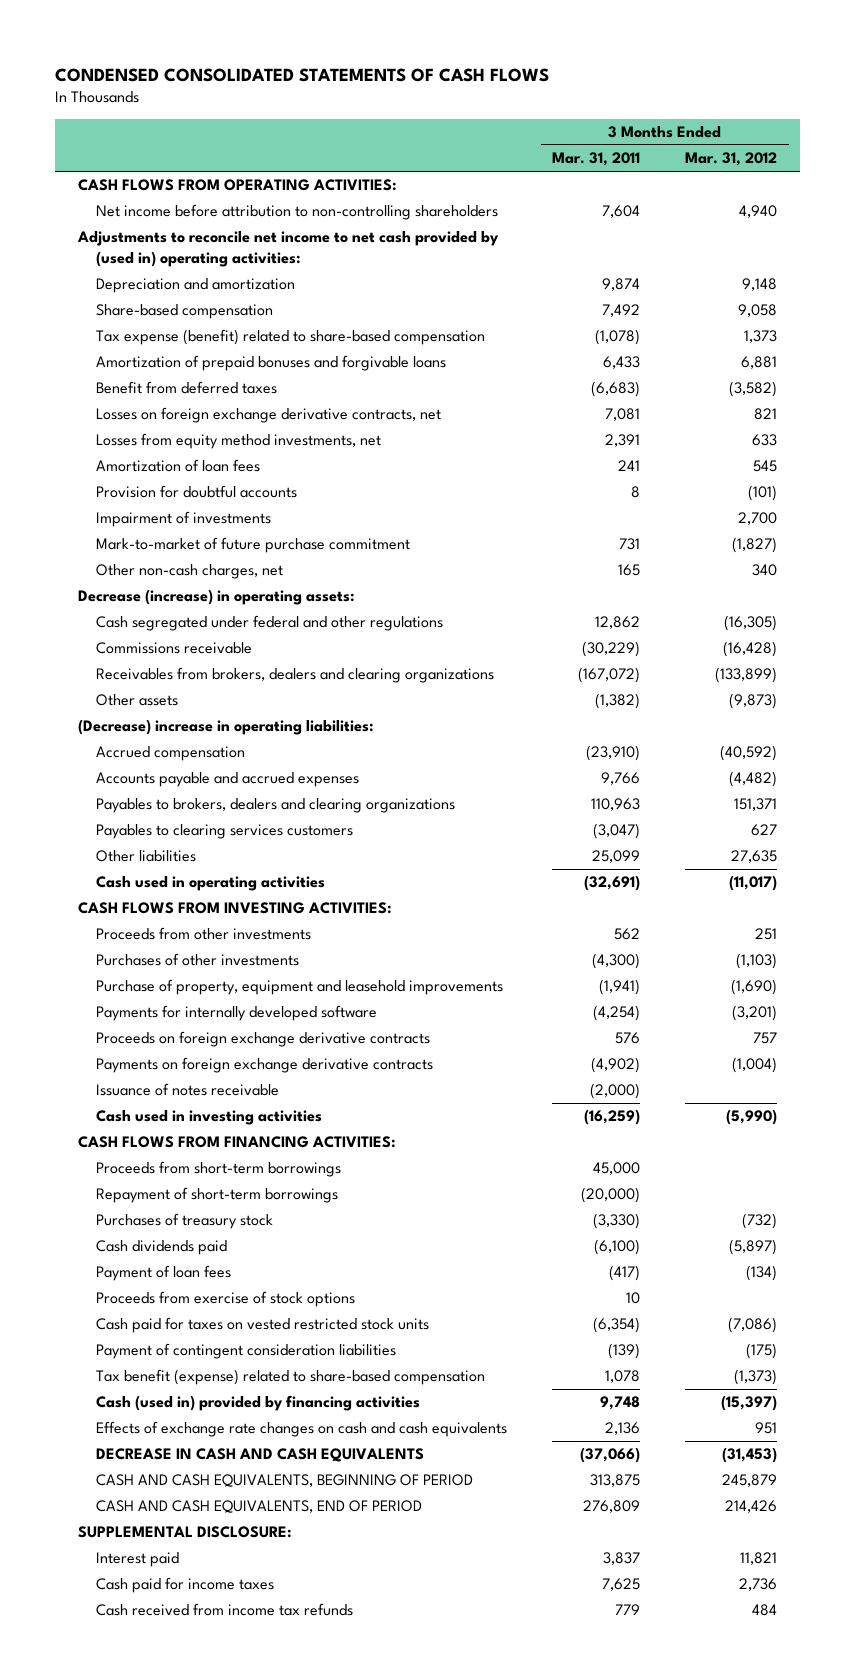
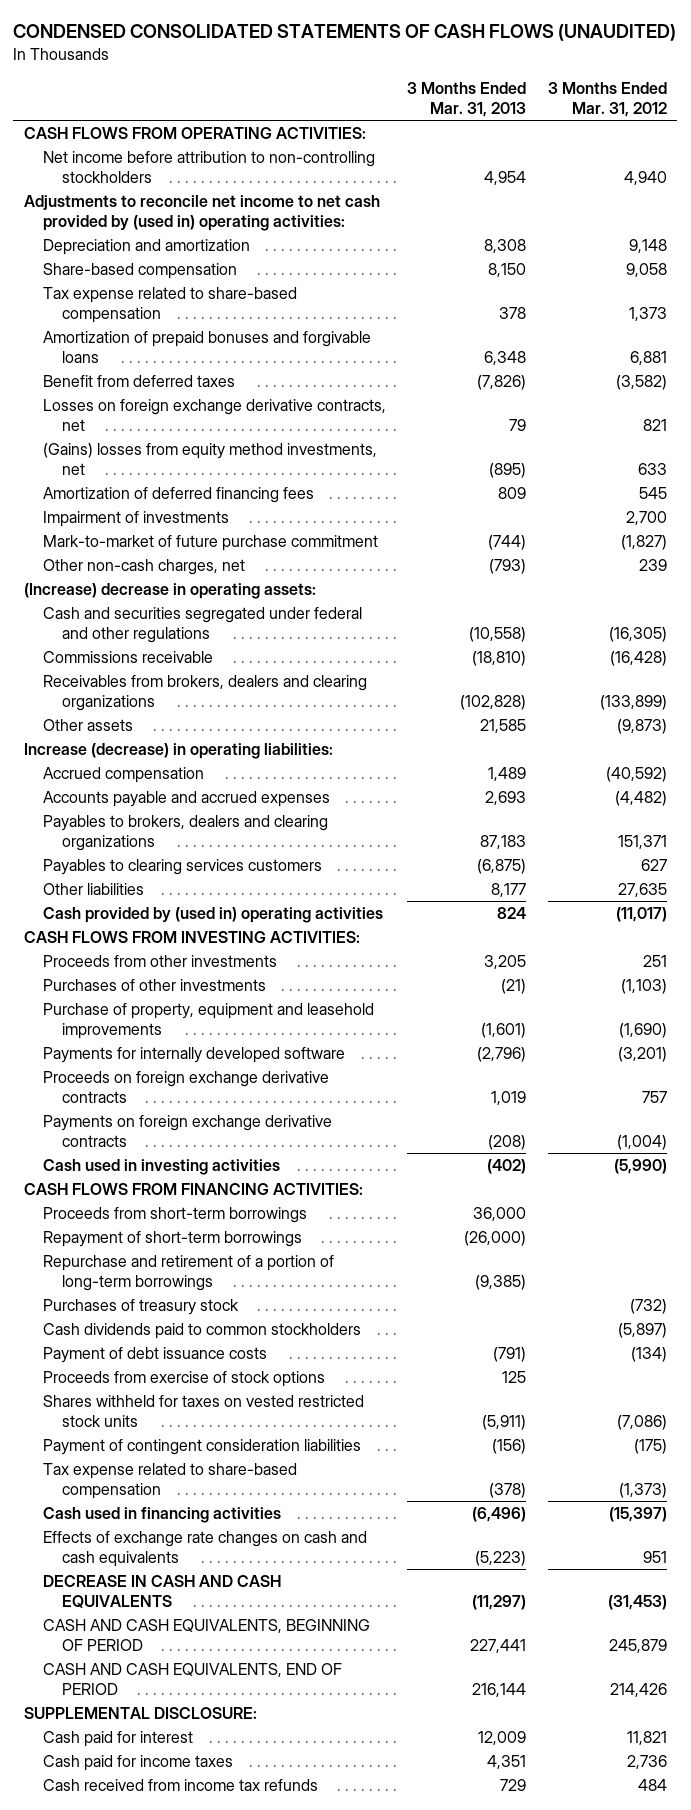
[55,67,550,82] CONDENSED CONSOLIDATED STATEMENTS OF CASH FLOWS -> [13,24,677,42] CONDENSED CONSOLIDATED STATEMENTS OF CASH FLOWS (UNAUDITED)
[552,152,641,167] Mar. 31, 2011 -> none
none -> [407,81,527,118] 3 Months Ended Mar. 31, 2013
[96,204,499,221] Net income before attribution to non-controlling shareholders -> [43,150,376,184] Net income before attribution to non-controlling stockholders
[96,329,486,346] Tax expense (benefit) related to share-based compensation -> [43,286,298,324] Tax expense related to share-based compensation
[96,485,298,499] Provision for doubtful accounts -> none
[96,433,382,450] Losses from equity method investments, net -> [43,442,378,476] (Gains) losses from equity method investments, net
[96,459,261,473] Amortization of loan fees -> [43,486,315,503] Amortization of deferred financing fees
[752,564,778,577] 340 -> [638,558,667,571] 239
[77,589,355,606] Decrease (increase) in operating assets: -> [23,582,316,599] (Increase) decrease in operating assets:
[96,615,444,632] Cash segregated under federal and other regulations -> [43,606,363,644] Cash and securities segregated under federal and other regulations
[77,719,374,736] (Decrease) increase in operating liabilities: -> [23,742,333,759] Increase (decrease) in operating liabilities:
[96,876,326,892] Cash used in operating activities -> [43,906,384,923] Cash provided by (used in) operating activities
[96,1083,280,1097] Issuance of notes receivable -> none
none -> [43,1254,335,1292] Repurchase and retirement of a portion of long-term borrowings
[96,1240,228,1256] Cash dividends paid -> [43,1322,362,1339] Cash dividends paid to common stockholders
[96,1265,232,1282] Payment of loan fees -> [43,1346,268,1363] Payment of debt issuance costs
[96,1317,430,1334] Cash paid for taxes on vested restricted stock units -> [43,1394,365,1428] Shares withheld for taxes on vested restricted stock units
[96,1369,486,1386] Tax benefit (expense) related to share-based compensation -> [43,1462,298,1500] Tax expense related to share-based compensation
[96,1395,421,1412] Cash (used in) provided by financing activities -> [43,1506,282,1523] Cash used in financing activities
[96,1552,180,1568] Interest paid -> [43,1730,194,1747] Cash paid for interest

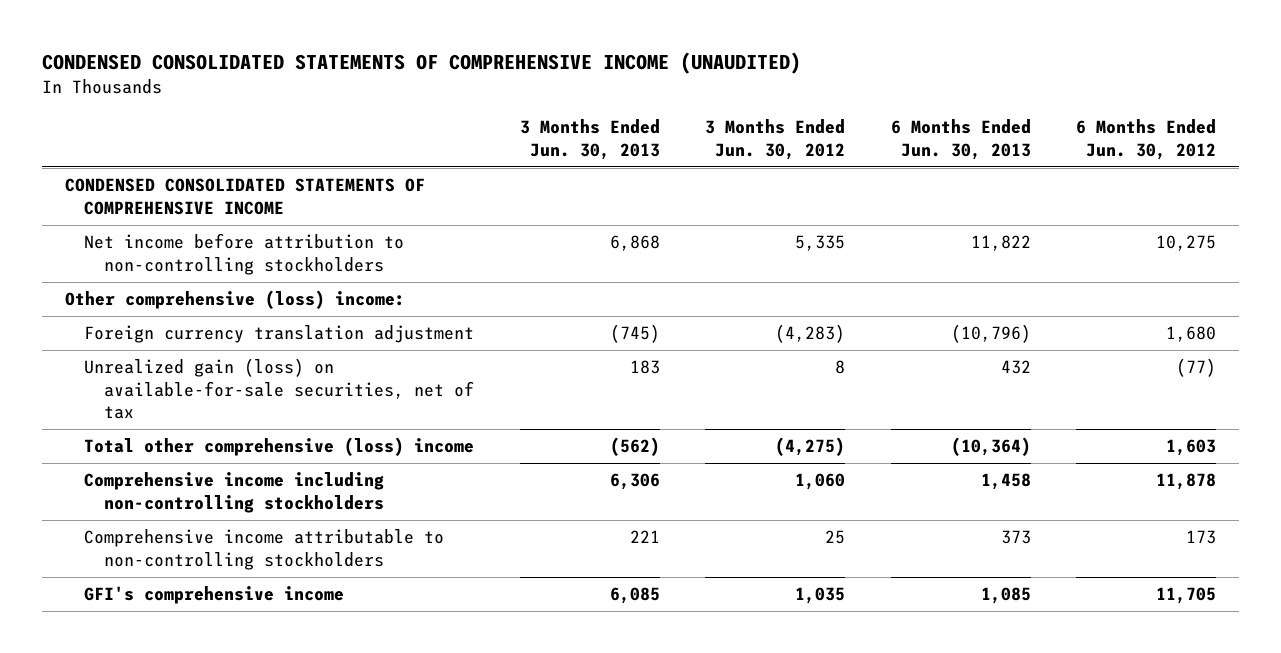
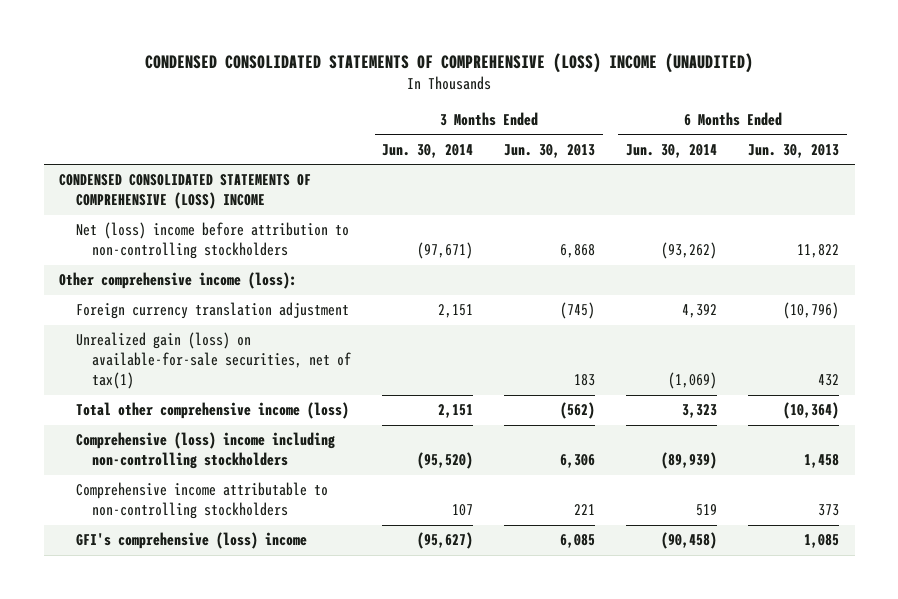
[41,51,801,74] CONDENSED CONSOLIDATED STATEMENTS OF COMPREHENSIVE INCOME (UNAUDITED) -> [145,53,754,74] CONDENSED CONSOLIDATED STATEMENTS OF COMPREHENSIVE (LOSS) INCOME (UNAUDITED)
[705,119,846,160] 3 Months Ended Jun. 30, 2012 -> none
[1076,119,1217,160] 6 Months Ended Jun. 30, 2012 -> none
none -> [382,143,474,158] Jun. 30, 2014
none -> [626,143,718,158] Jun. 30, 2014
[64,178,425,215] CONDENSED CONSOLIDATED STATEMENTS OF COMPREHENSIVE INCOME -> [59,174,312,210] CONDENSED CONSOLIDATED STATEMENTS OF COMPREHENSIVE (LOSS) INCOME
[84,233,405,275] Net income before attribution to non-controlling stockholders -> [75,222,349,260] Net (loss) income before attribution to non-controlling stockholders
[64,290,405,310] Other comprehensive (loss) income: -> [59,272,298,290] Other comprehensive income (loss):
[84,358,475,420] Unrealized gain (loss) on available-for-sale securities, net of tax -> [75,332,352,390] Unrealized gain (loss) on available-for-sale securities, net of tax(1)
[84,437,475,457] Total other comprehensive (loss) income -> [75,402,349,420] Total other comprehensive income (loss)
[84,472,385,513] Comprehensive income including non-controlling stockholders -> [75,432,335,470] Comprehensive (loss) income including non-controlling stockholders
[84,586,345,605] GFI's comprehensive income -> [75,532,307,550] GFI's comprehensive (loss) income

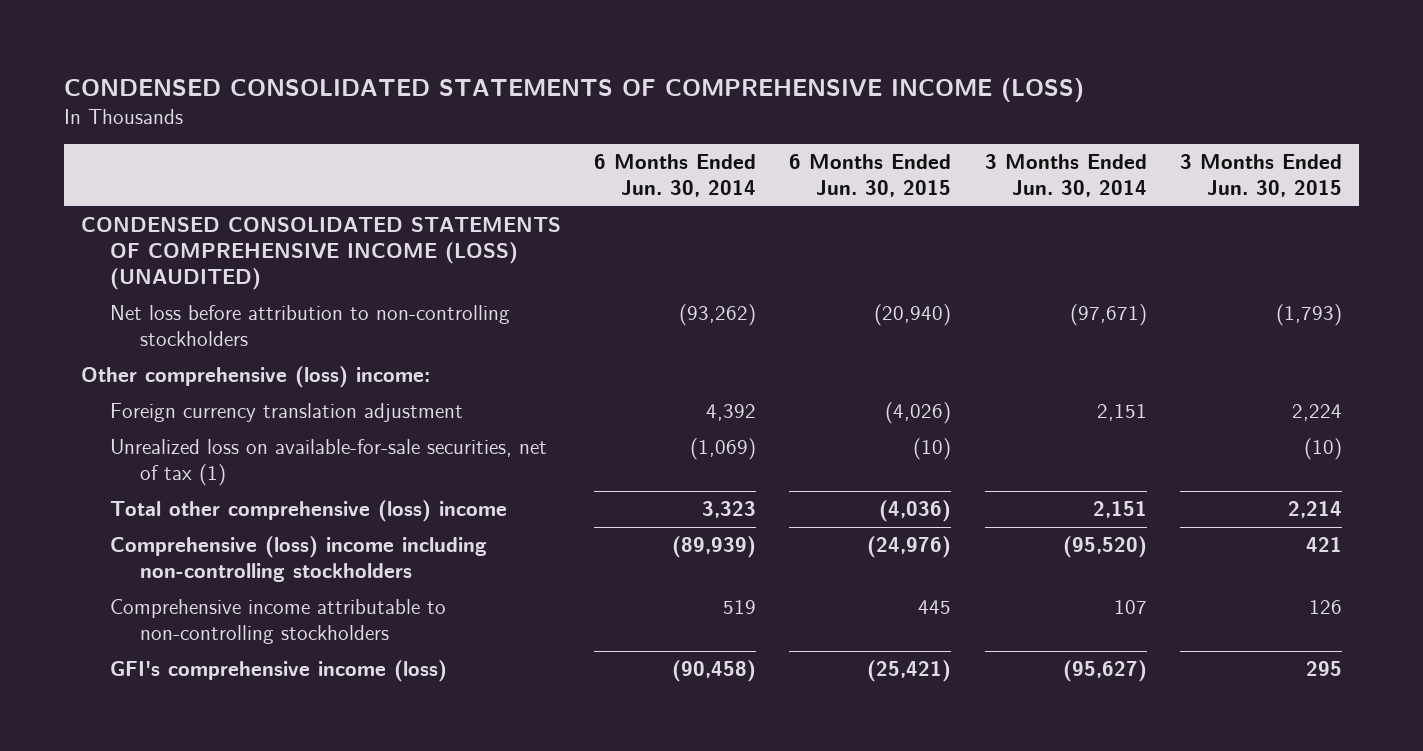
[145,53,754,74] CONDENSED CONSOLIDATED STATEMENTS OF COMPREHENSIVE (LOSS) INCOME (UNAUDITED) -> [63,77,1084,102] CONDENSED CONSOLIDATED STATEMENTS OF COMPREHENSIVE INCOME (LOSS)
[504,143,596,158] Jun. 30, 2013 -> none
[748,143,840,158] Jun. 30, 2013 -> none
none -> [789,154,952,198] 6 Months Ended Jun. 30, 2015
none -> [1180,154,1343,198] 3 Months Ended Jun. 30, 2015
[59,174,312,210] CONDENSED CONSOLIDATED STATEMENTS OF COMPREHENSIVE (LOSS) INCOME -> [80,217,561,291] CONDENSED CONSOLIDATED STATEMENTS OF COMPREHENSIVE INCOME (LOSS) (UNAUDITED)
[75,222,349,260] Net (loss) income before attribution to non-controlling stockholders -> [110,305,511,347] Net loss before attribution to non-controlling stockholders
[59,272,298,290] Other comprehensive income (loss): -> [80,366,430,389] Other comprehensive (loss) income:
[75,332,352,390] Unrealized gain (loss) on available-for-sale securities, net of tax(1) -> [110,439,548,487] Unrealized loss on available-for-sale securities, net of tax (1)
[75,402,349,420] Total other comprehensive income (loss) -> [110,500,508,523] Total other comprehensive (loss) income
[75,532,307,550] GFI's comprehensive (loss) income -> [110,660,448,683] GFI's comprehensive income (loss)

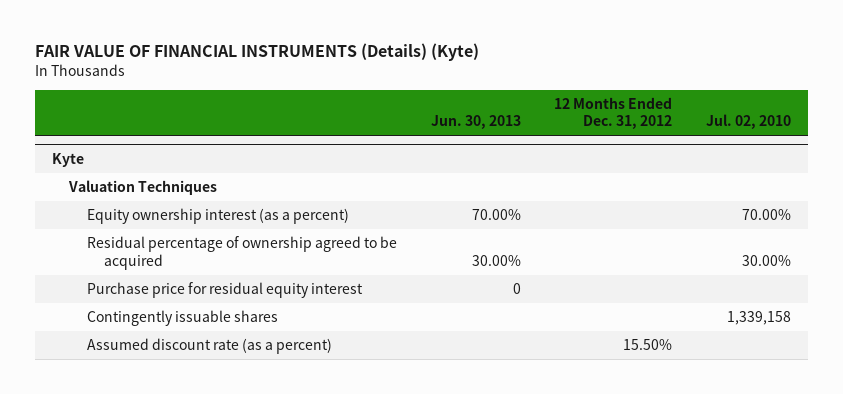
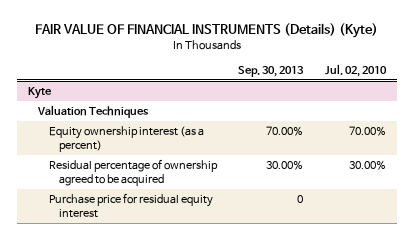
[430,115,521,130] Jun. 30, 2013 -> none
[554,96,673,130] 12 Months Ended Dec. 31, 2012 -> none
none -> [238,65,305,77] Sep. 30, 2013
[86,310,278,327] Contingently issuable shares -> none
[86,338,332,355] Assumed discount rate (as a percent) -> none

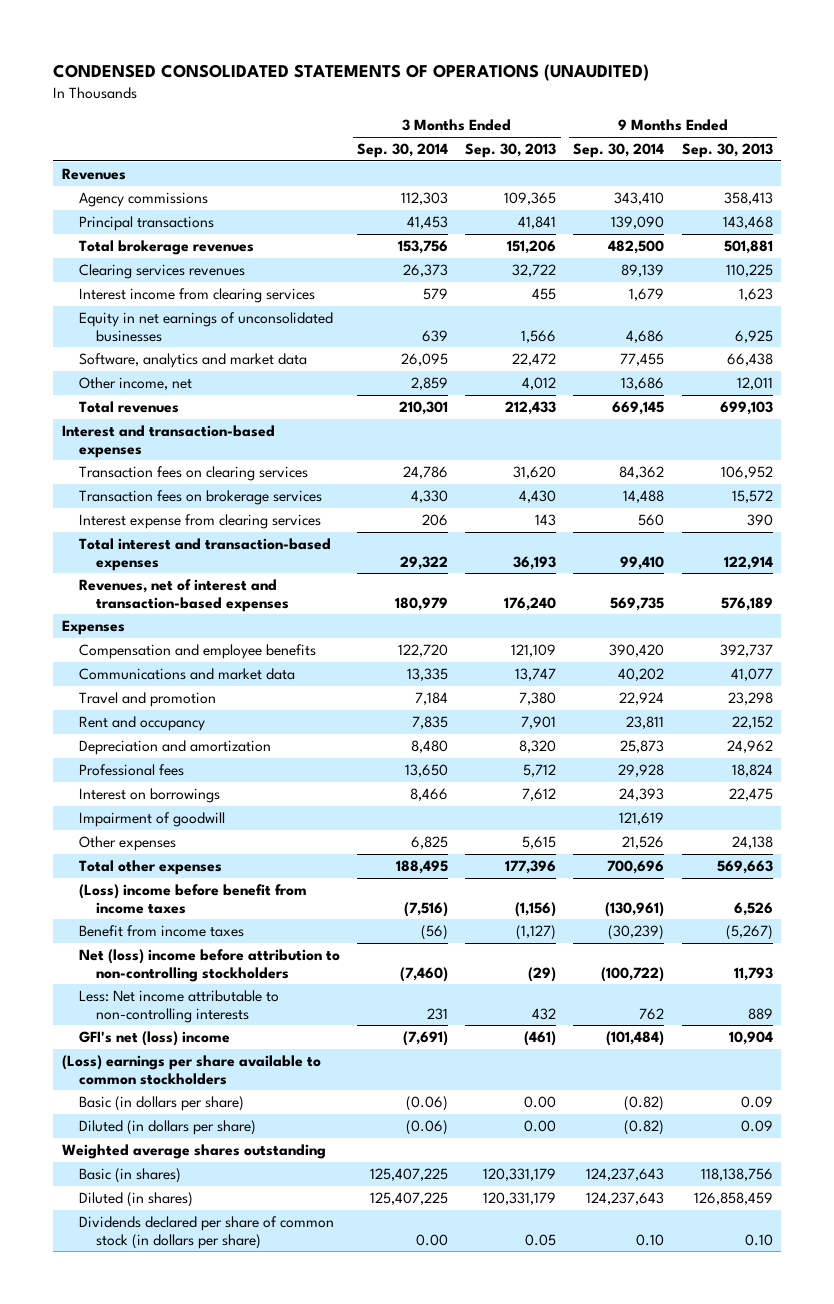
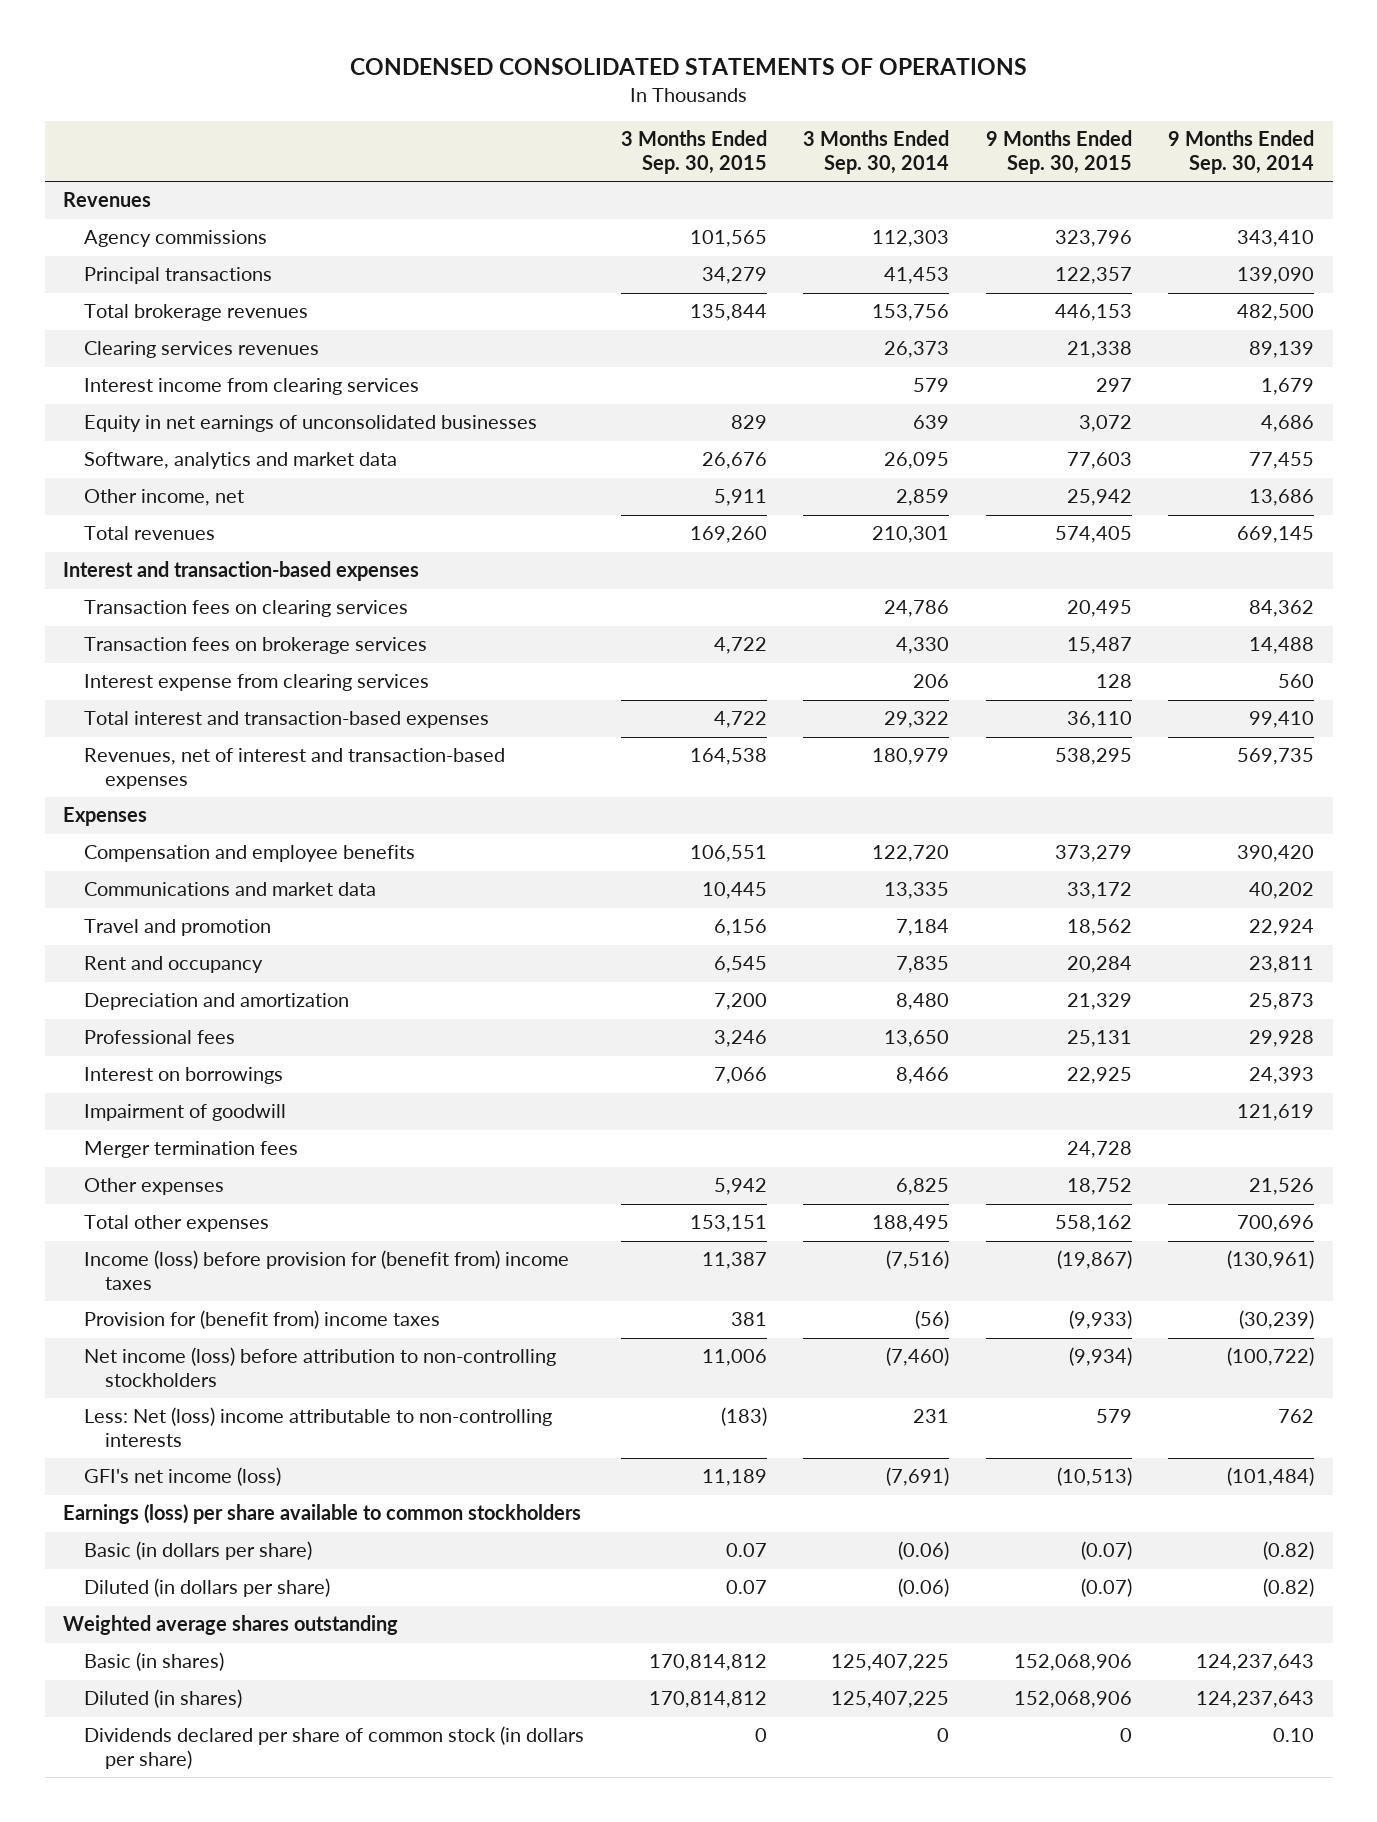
[53,64,650,82] CONDENSED CONSOLIDATED STATEMENTS OF OPERATIONS (UNAUDITED) -> [349,58,1027,76] CONDENSED CONSOLIDATED STATEMENTS OF OPERATIONS
[465,142,557,158] Sep. 30, 2013 -> none
[681,142,773,158] Sep. 30, 2013 -> none
none -> [620,130,767,174] 3 Months Ended Sep. 30, 2015
none -> [985,130,1132,174] 9 Months Ended Sep. 30, 2015
none -> [84,1141,299,1159] Merger termination fees
[78,883,307,914] (Loss) income before benefit from income taxes -> [84,1250,570,1290] Income (loss) before provision for (benefit from) income taxes
[78,924,244,937] Benefit from income taxes -> [84,1310,441,1330] Provision for (benefit from) income taxes
[78,948,340,982] Net (loss) income before attribution to non-controlling stockholders -> [84,1347,557,1387] Net income (loss) before attribution to non-controlling stockholders
[78,989,279,1023] Less: Net income attributable to non-controlling interests -> [84,1407,553,1447] Less: Net (loss) income attributable to non-controlling interests
[78,1030,230,1046] GFI's net (loss) income -> [84,1467,282,1487] GFI's net income (loss)
[61,1054,321,1085] (Loss) earnings per share available to common stockholders -> [63,1504,582,1525] Earnings (loss) per share available to common stockholders
[416,1233,449,1246] 0.00 -> [937,1728,950,1743] 0

